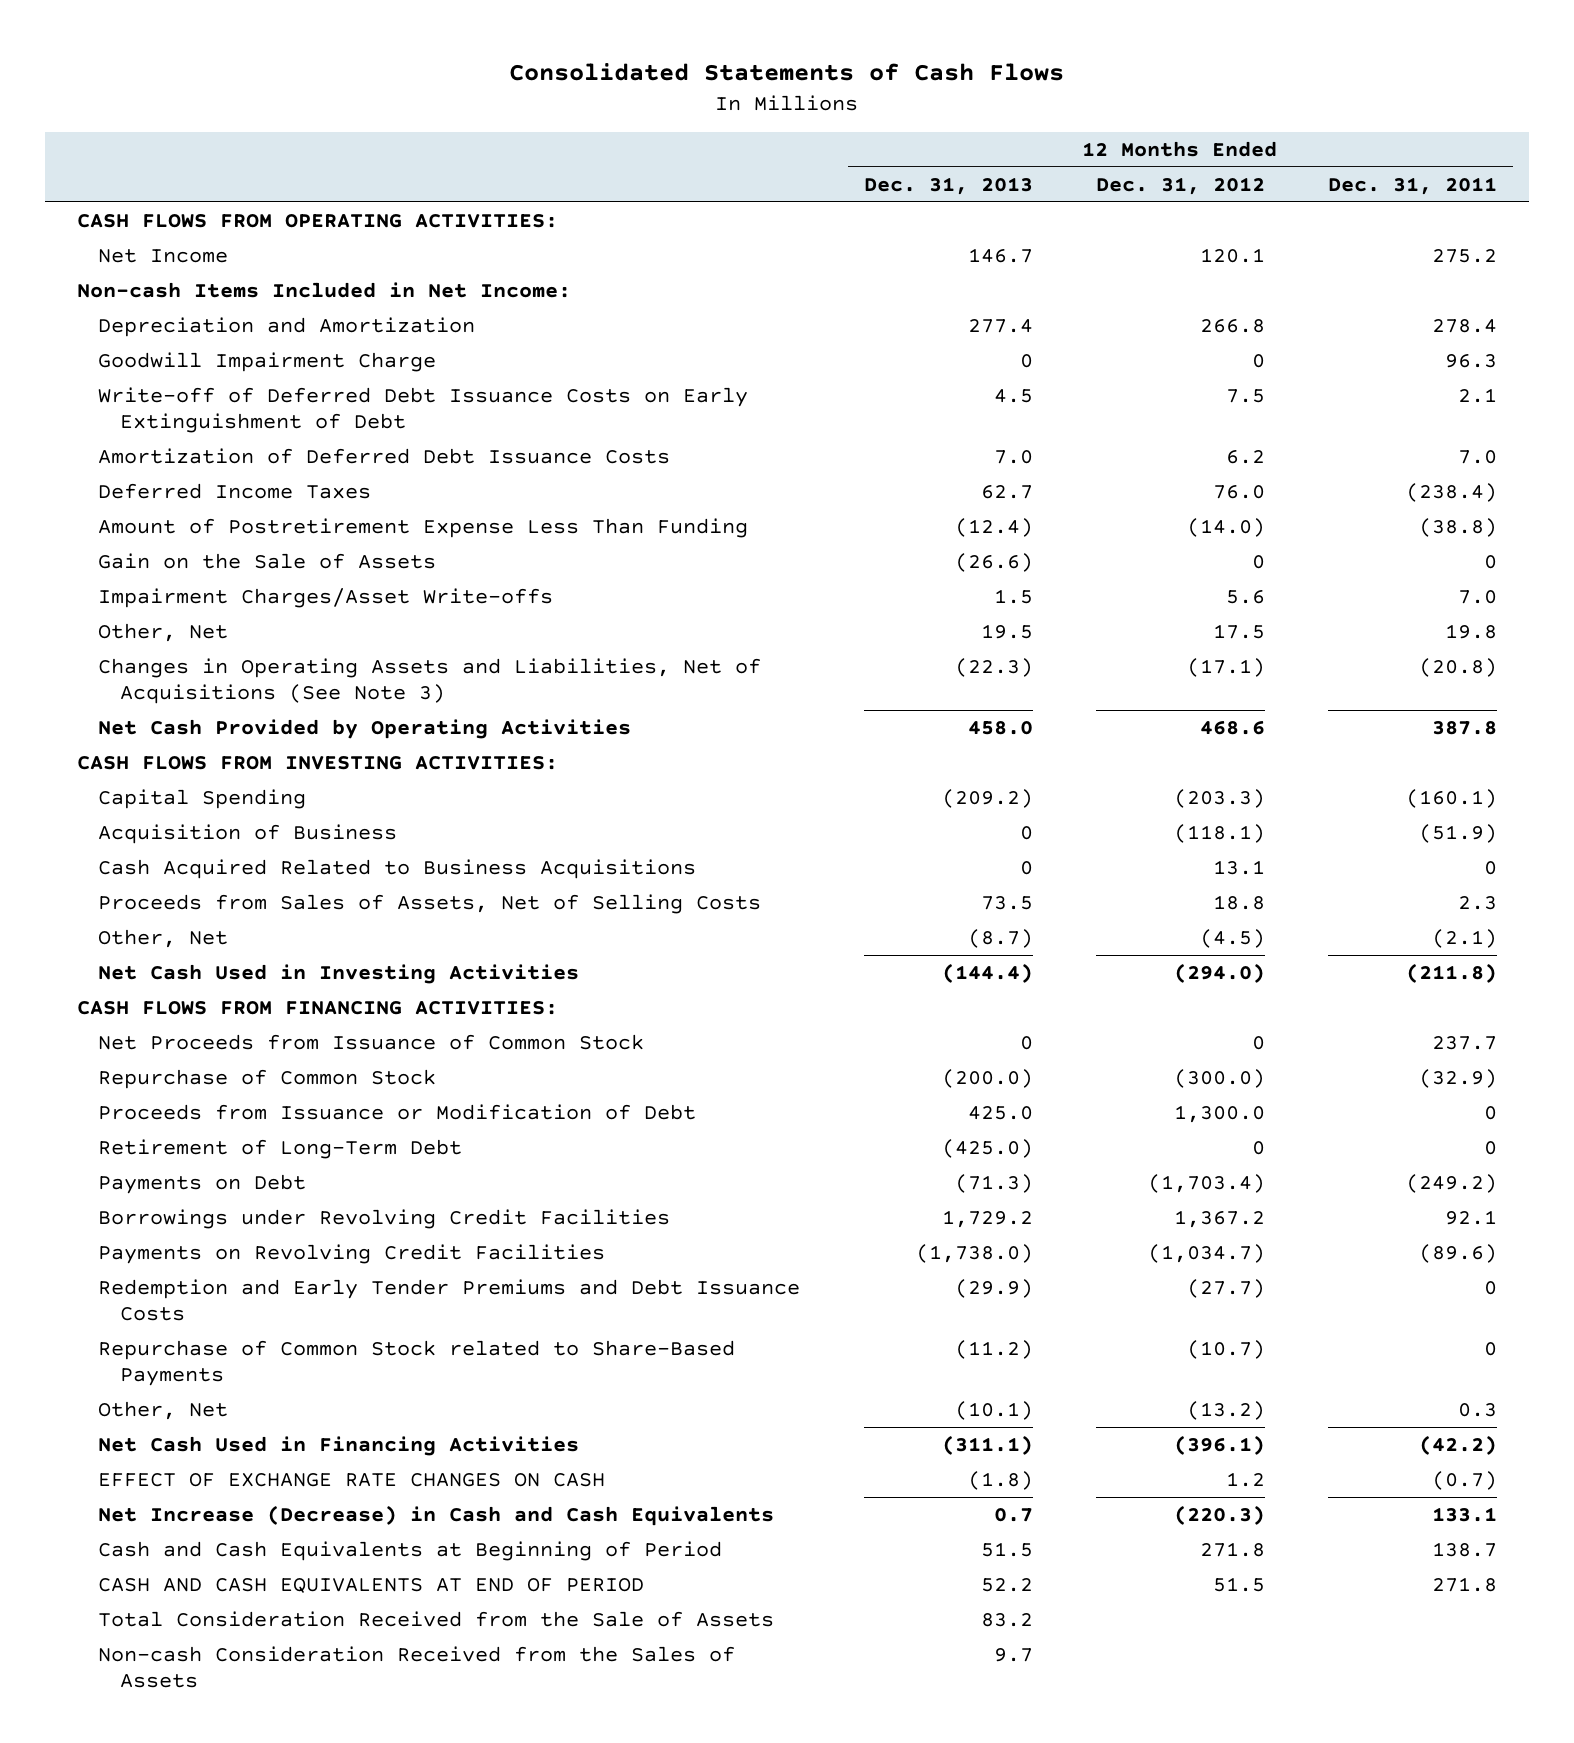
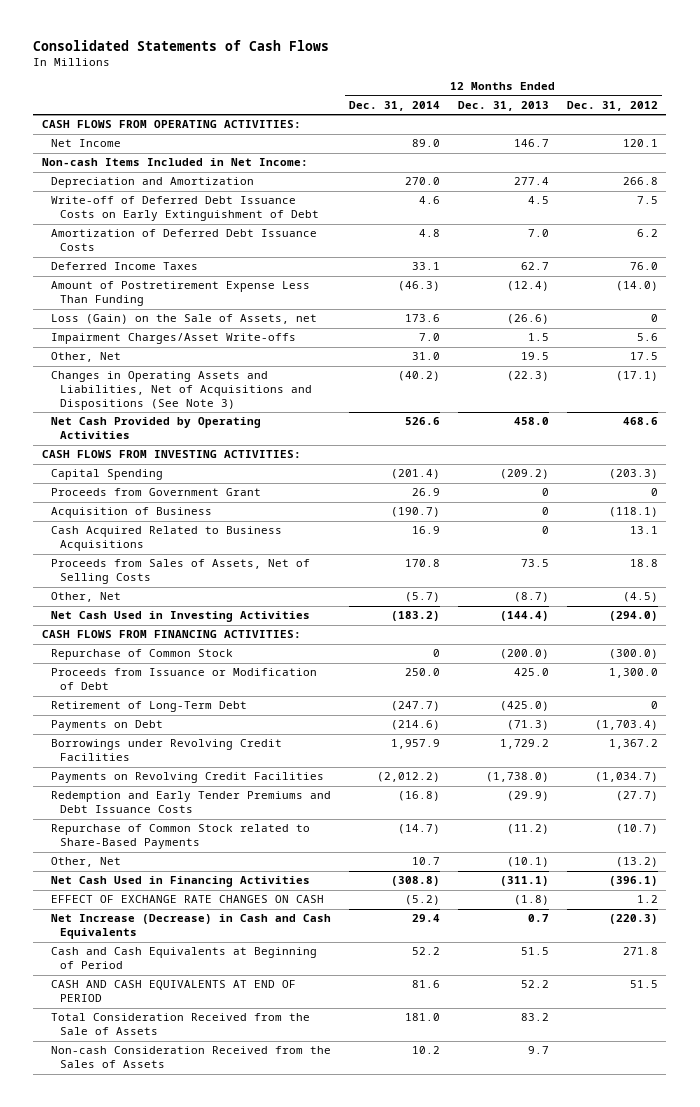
[1328,176,1498,195] Dec. 31, 2011 -> none
none -> [348,101,440,112] Dec. 31, 2014
[98,352,437,373] Goodwill Impairment Charge -> none
[98,553,437,570] Gain on the Sale of Assets -> [51,314,318,325] Loss (Gain) on the Sale of Assets, net
[98,658,762,704] Changes in Operating Assets and Liabilities, Net of Acquisitions (See Note 3) -> [51,371,313,410] Changes in Operating Assets and Liabilities, Net of Acquisitions and Dispositions (See Note 3)
none -> [51,488,262,497] Proceeds from Government Grant
[98,1034,645,1051] Net Proceeds from Issuance of Common Stock -> none

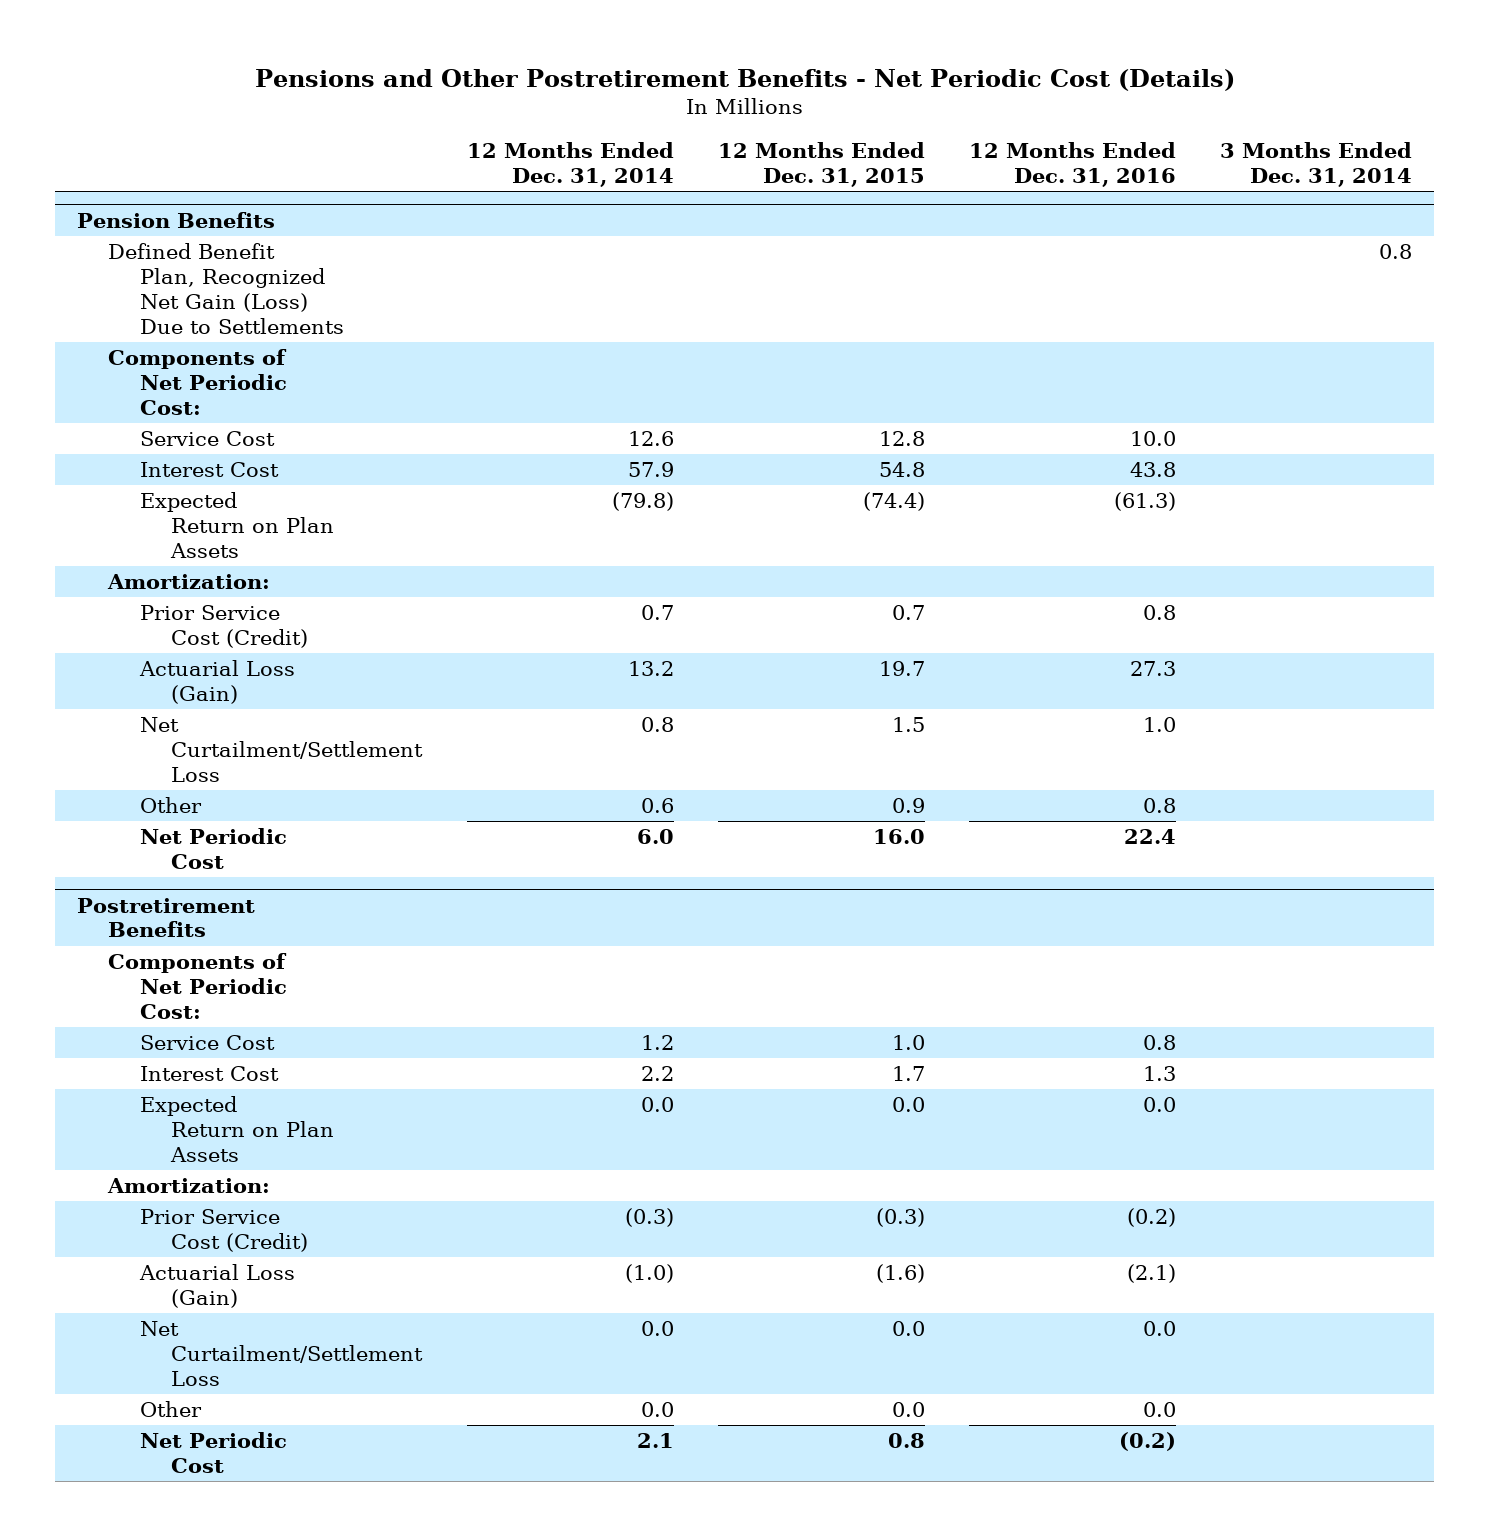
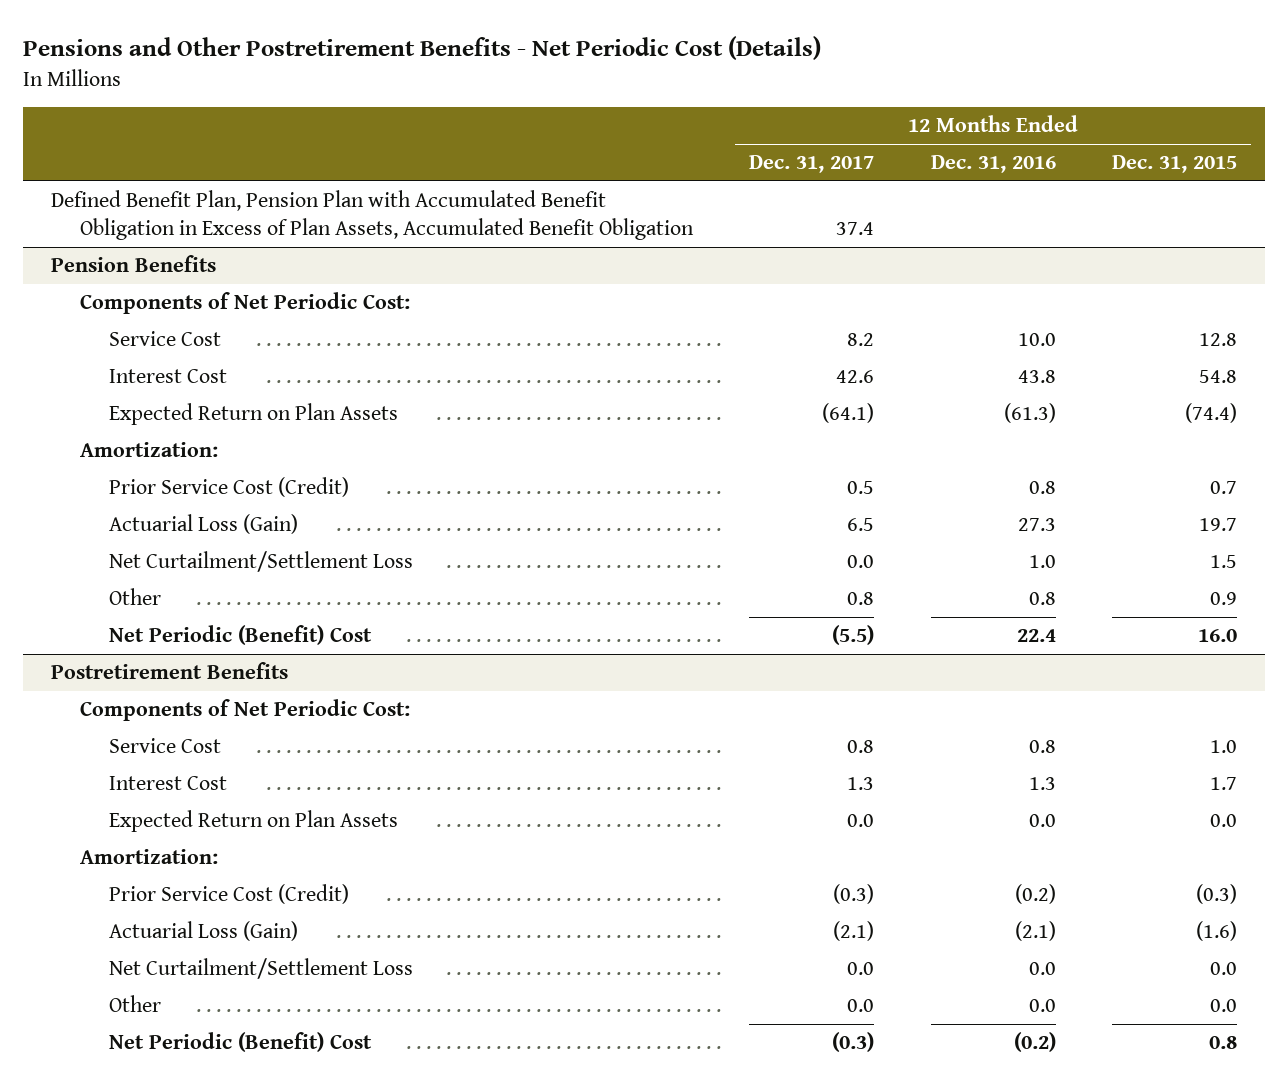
[466,142,674,187] 12 Months Ended Dec. 31, 2014 -> none
[1220,142,1413,187] 3 Months Ended Dec. 31, 2014 -> none
none -> [749,155,875,174] Dec. 31, 2017
none -> [50,190,694,241] Defined Benefit Plan, Pension Plan with Accumulated Benefit Obligation in Excess of Plan Assets, Accumulated Benefit Obligation
[108,243,344,334] Defined Benefit Plan, Recognized Net Gain (Loss) Due to Settlements -> none
[139,828,287,869] Net Periodic Cost -> [108,625,372,646] Net Periodic (Benefit) Cost
[139,1432,287,1473] Net Periodic Cost -> [108,1032,372,1053] Net Periodic (Benefit) Cost

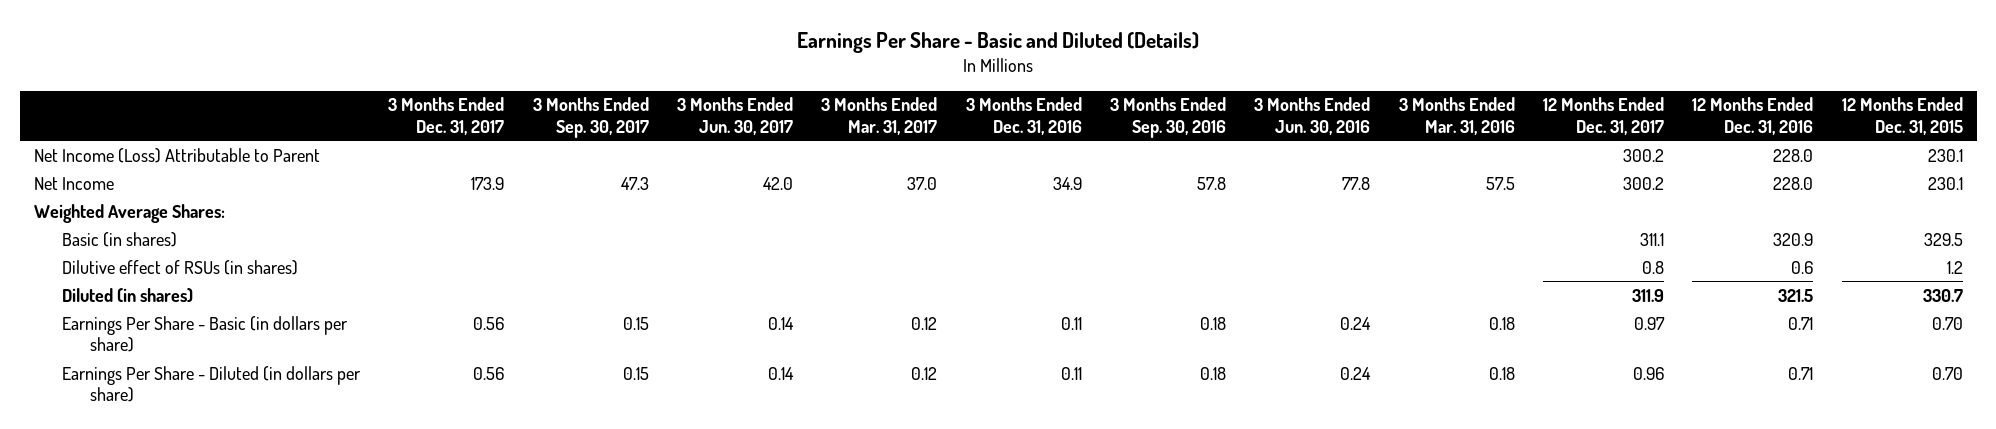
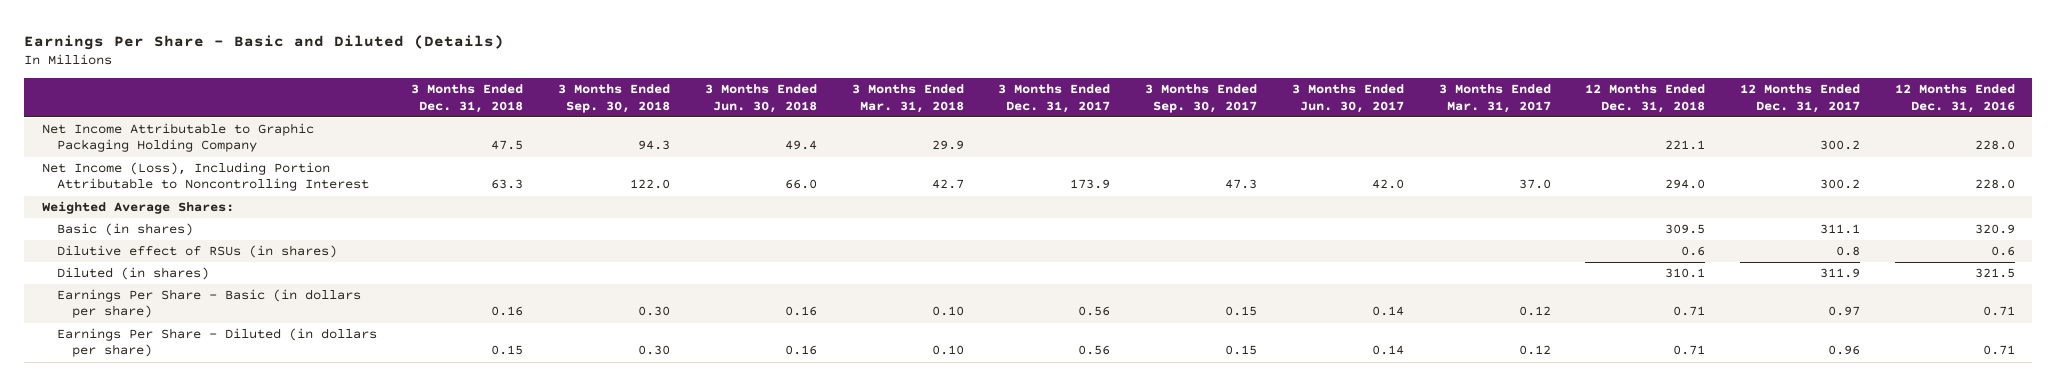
[965,97,1082,135] 3 Months Ended Dec. 31, 2016 -> none
[1109,97,1226,138] 3 Months Ended Sep. 30, 2016 -> none
[1254,97,1371,135] 3 Months Ended Jun. 30, 2016 -> none
[1398,97,1515,135] 3 Months Ended Mar. 31, 2016 -> none
[1841,97,1963,135] 12 Months Ended Dec. 31, 2015 -> none
none -> [411,84,524,113] 3 Months Ended Dec. 31, 2018
none -> [558,84,671,113] 3 Months Ended Sep. 30, 2018
none -> [704,84,817,113] 3 Months Ended Jun. 30, 2018
none -> [851,84,964,113] 3 Months Ended Mar. 31, 2018
none -> [1585,84,1706,113] 12 Months Ended Dec. 31, 2018
[33,147,320,163] Net Income (Loss) Attributable to Parent -> [41,123,314,153] Net Income Attributable to Graphic Packaging Holding Company
[33,176,114,190] Net Income -> [41,162,369,192] Net Income (Loss), Including Portion Attributable to Noncontrolling Interest

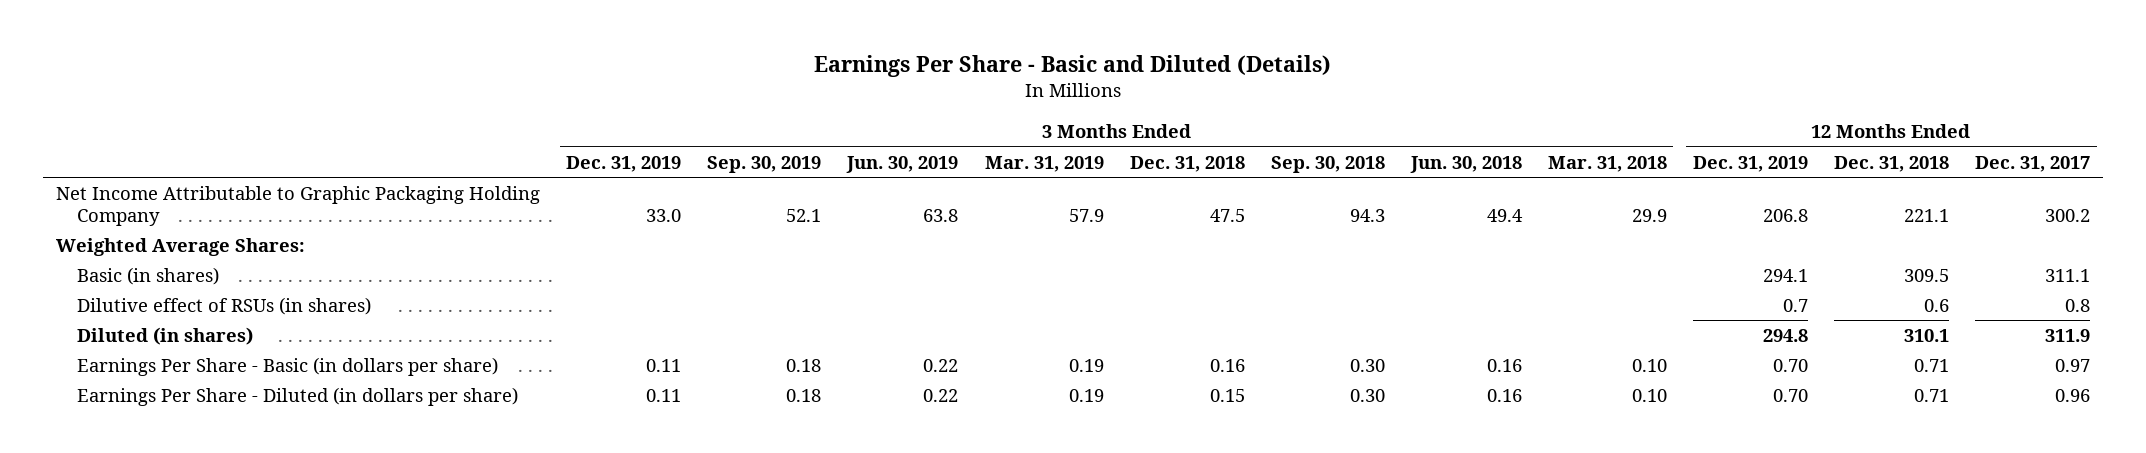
[998,84,1111,113] 3 Months Ended Dec. 31, 2017 -> none
[1145,84,1258,113] 3 Months Ended Sep. 30, 2017 -> none
[1291,84,1404,113] 3 Months Ended Jun. 30, 2017 -> none
[1438,84,1551,113] 3 Months Ended Mar. 31, 2017 -> none
[1894,84,2015,113] 12 Months Ended Dec. 31, 2016 -> none
none -> [566,155,682,172] Dec. 31, 2019
none -> [707,155,822,173] Sep. 30, 2019
none -> [846,155,959,173] Jun. 30, 2019
none -> [984,155,1104,172] Mar. 31, 2019
none -> [1692,155,1808,172] Dec. 31, 2019
[41,162,369,192] Net Income (Loss), Including Portion Attributable to Noncontrolling Interest -> none

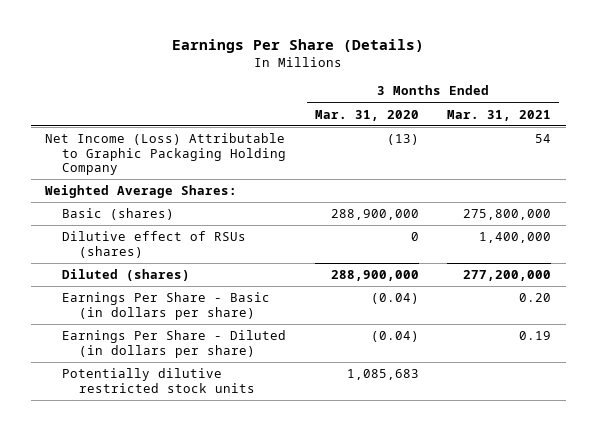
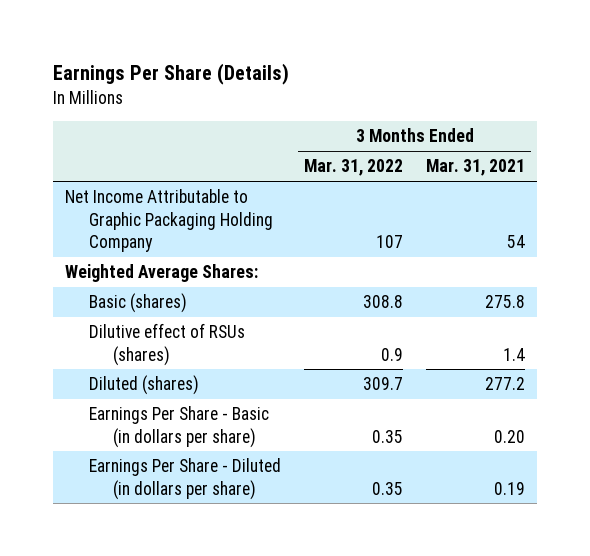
[314,109,419,121] Mar. 31, 2020 -> none
none -> [304,159,404,177] Mar. 31, 2022
[45,133,286,175] Net Income (Loss) Attributable to Graphic Packaging Holding Company -> [64,189,273,253] Net Income Attributable to Graphic Packaging Holding Company
[463,209,552,221] 275,800,000 -> [485,295,526,309] 275.8
[479,232,552,244] 1,400,000 -> [503,347,526,361] 1.4
[463,270,552,282] 277,200,000 -> [485,377,526,391] 277.2
[61,368,255,393] Potentially dilutive restricted stock units -> none

